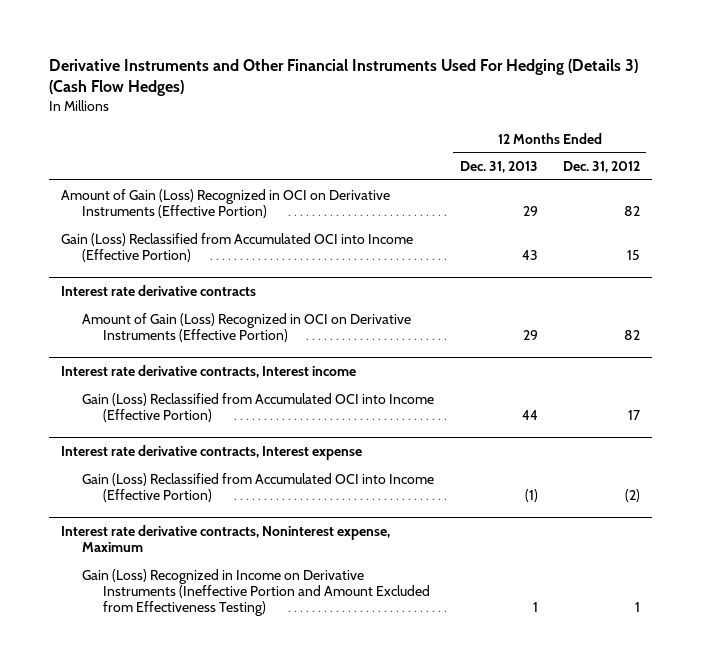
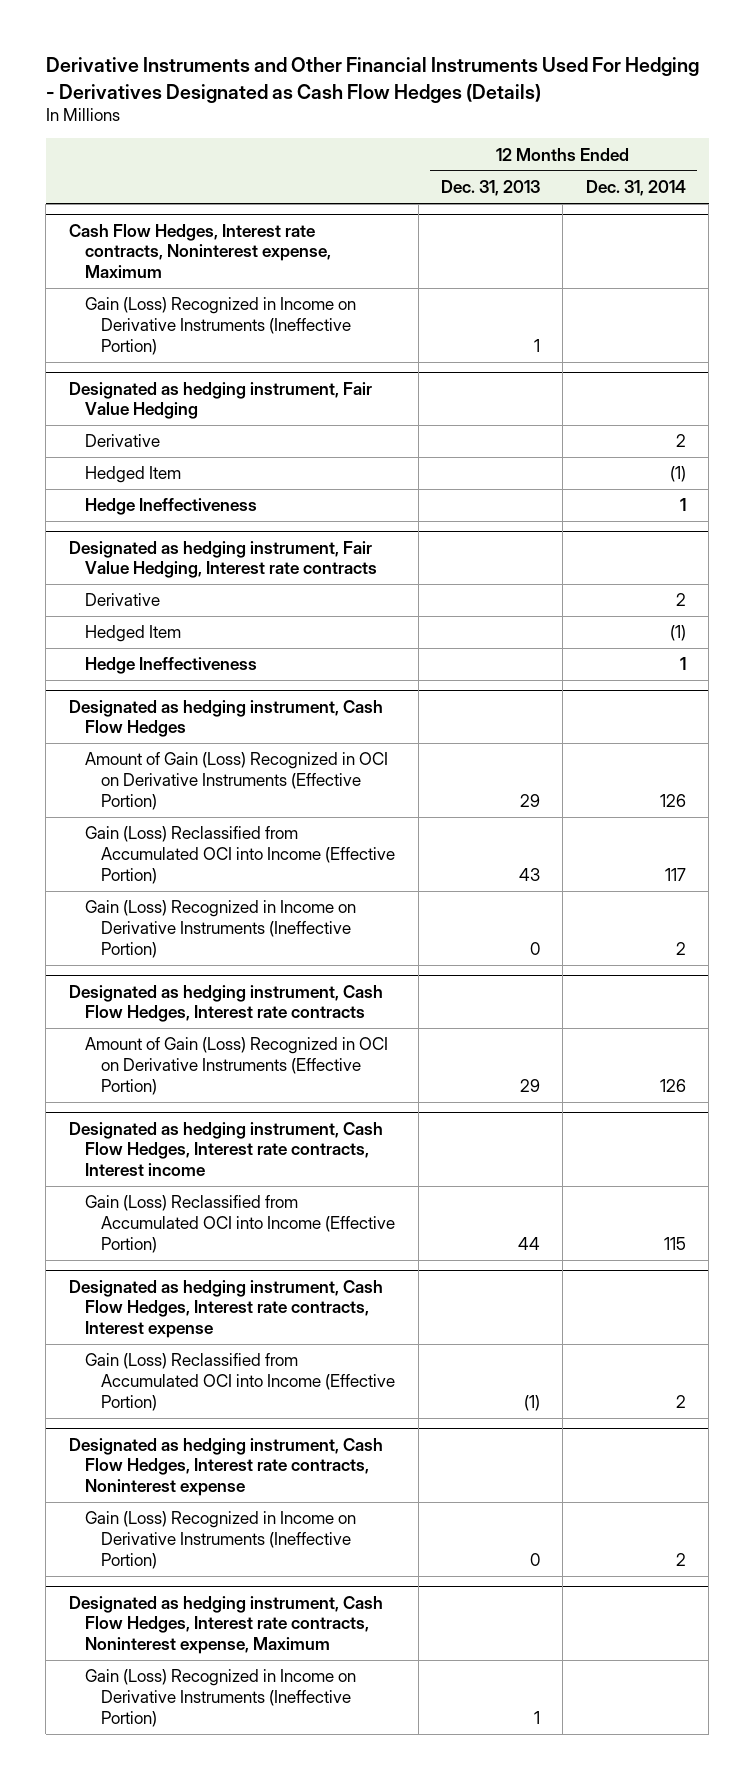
[48,58,638,97] Derivative Instruments and Other Financial Instruments Used For Hedging (Details 3) (Cash Flow Hedges) -> [45,57,699,103] Derivative Instruments and Other Financial Instruments Used For Hedging - Derivatives Designated as Cash Flow Hedges (Details)
[562,160,640,173] Dec. 31, 2012 -> none
none -> [585,180,686,197] Dec. 31, 2014
none -> [68,223,331,278] Cash Flow Hedges, Interest rate contracts, Noninterest expense, Maximum
none -> [84,297,356,355] Gain (Loss) Recognized in Income on Derivative Instruments (Ineffective Portion)
none -> [68,381,372,420] Designated as hedging instrument, Fair Value Hedging
none -> [84,434,160,448] Derivative
none -> [84,466,181,484] Hedged Item
none -> [84,498,257,516] Hedge Ineffectiveness
none -> [68,540,377,579] Designated as hedging instrument, Fair Value Hedging, Interest rate contracts
none -> [84,593,160,607] Derivative
none -> [84,625,181,643] Hedged Item
none -> [84,657,257,675] Hedge Ineffectiveness
none -> [68,699,383,738] Designated as hedging instrument, Cash Flow Hedges
[61,284,257,296] Interest rate derivative contracts -> none
none -> [84,900,356,958] Gain (Loss) Recognized in Income on Derivative Instruments (Ineffective Portion)
none -> [68,984,383,1023] Designated as hedging instrument, Cash Flow Hedges, Interest rate contracts
[61,364,357,378] Interest rate derivative contracts, Interest income -> none
none -> [68,1121,383,1176] Designated as hedging instrument, Cash Flow Hedges, Interest rate contracts, Interest income
[61,444,363,460] Interest rate derivative contracts, Interest expense -> none
none -> [68,1279,383,1338] Designated as hedging instrument, Cash Flow Hedges, Interest rate contracts, Interest expense
[61,524,391,553] Interest rate derivative contracts, Noninterest expense, Maximum -> none
none -> [68,1437,383,1496] Designated as hedging instrument, Cash Flow Hedges, Interest rate contracts, Noninterest expense
[82,568,431,617] Gain (Loss) Recognized in Income on Derivative Instruments (Ineffective Portion and Amount Excluded from Effectiveness Testing) -> [84,1511,356,1569] Gain (Loss) Recognized in Income on Derivative Instruments (Ineffective Portion)
[532,602,538,613] 1 -> [529,1552,540,1566] 0
none -> [68,1595,383,1654] Designated as hedging instrument, Cash Flow Hedges, Interest rate contracts, Noninterest expense, Maximum
none -> [84,1669,356,1727] Gain (Loss) Recognized in Income on Derivative Instruments (Ineffective Portion)

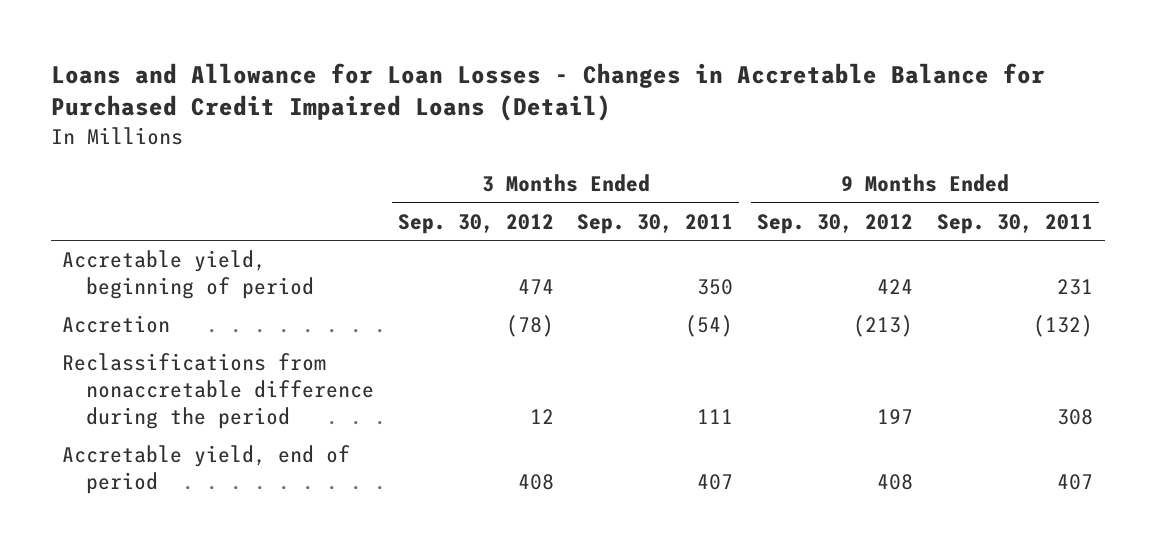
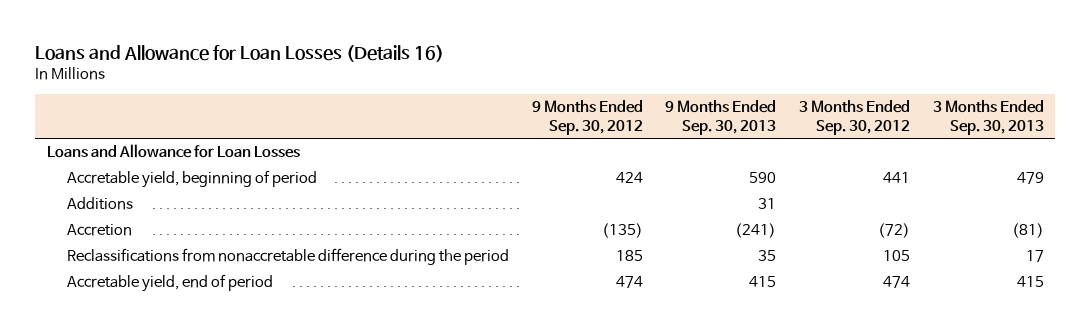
[50,62,1045,122] Loans and Allowance for Loan Losses - Changes in Accretable Balance for Purchased Credit Impaired Loans (Detail) -> [35,44,445,62] Loans and Allowance for Loan Losses (Details 16)
[577,213,734,234] Sep. 30, 2011 -> none
[937,213,1094,234] Sep. 30, 2011 -> none
none -> [665,100,777,135] 9 Months Ended Sep. 30, 2013
none -> [932,100,1044,135] 3 Months Ended Sep. 30, 2013
none -> [46,144,300,159] Loans and Allowance for Loan Losses
[517,279,554,295] 474 -> [883,172,911,184] 441
none -> [67,197,134,211] Additions
[505,315,554,338] (78) -> [878,223,911,239] (72)
[853,315,914,338] (213) -> [601,223,643,239] (135)
[529,409,554,425] 12 -> [883,250,911,262] 105
[877,409,914,425] 197 -> [615,250,643,262] 185
[517,474,554,491] 408 -> [883,276,911,289] 474
[877,474,914,491] 408 -> [615,276,643,289] 474

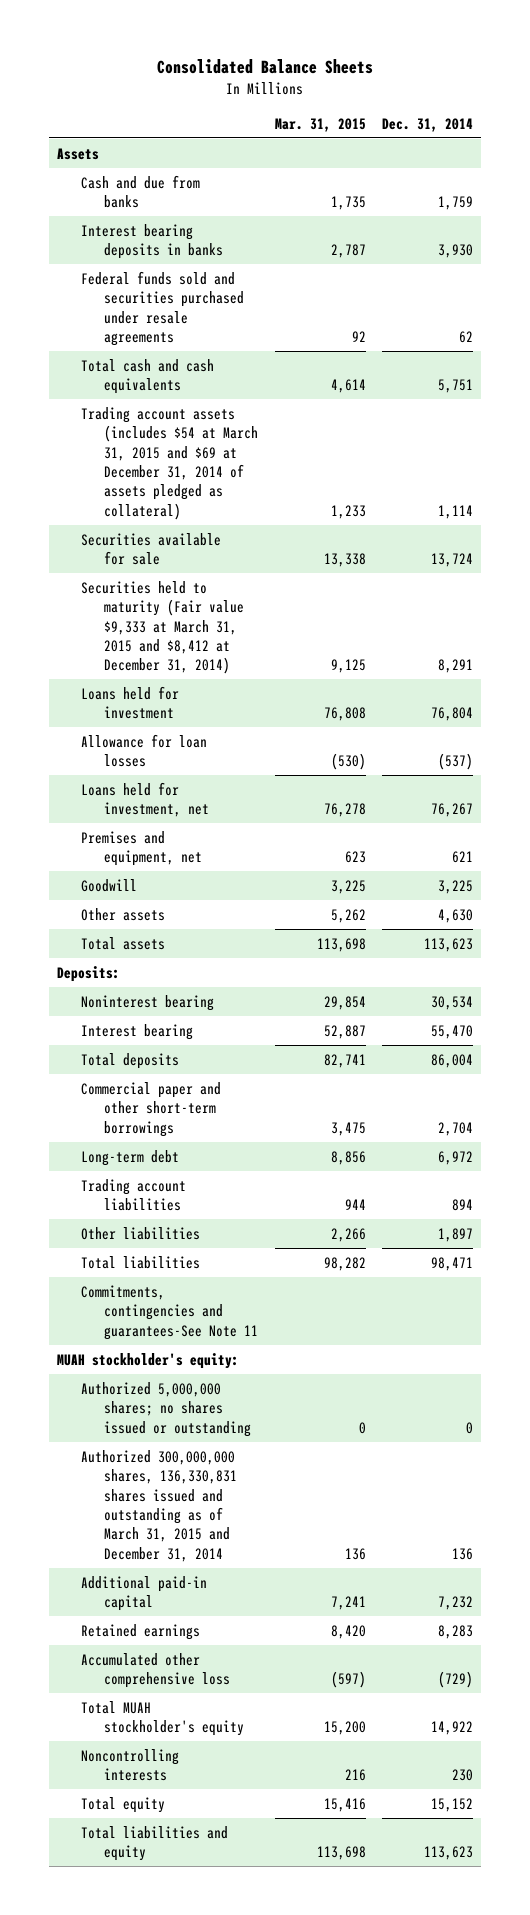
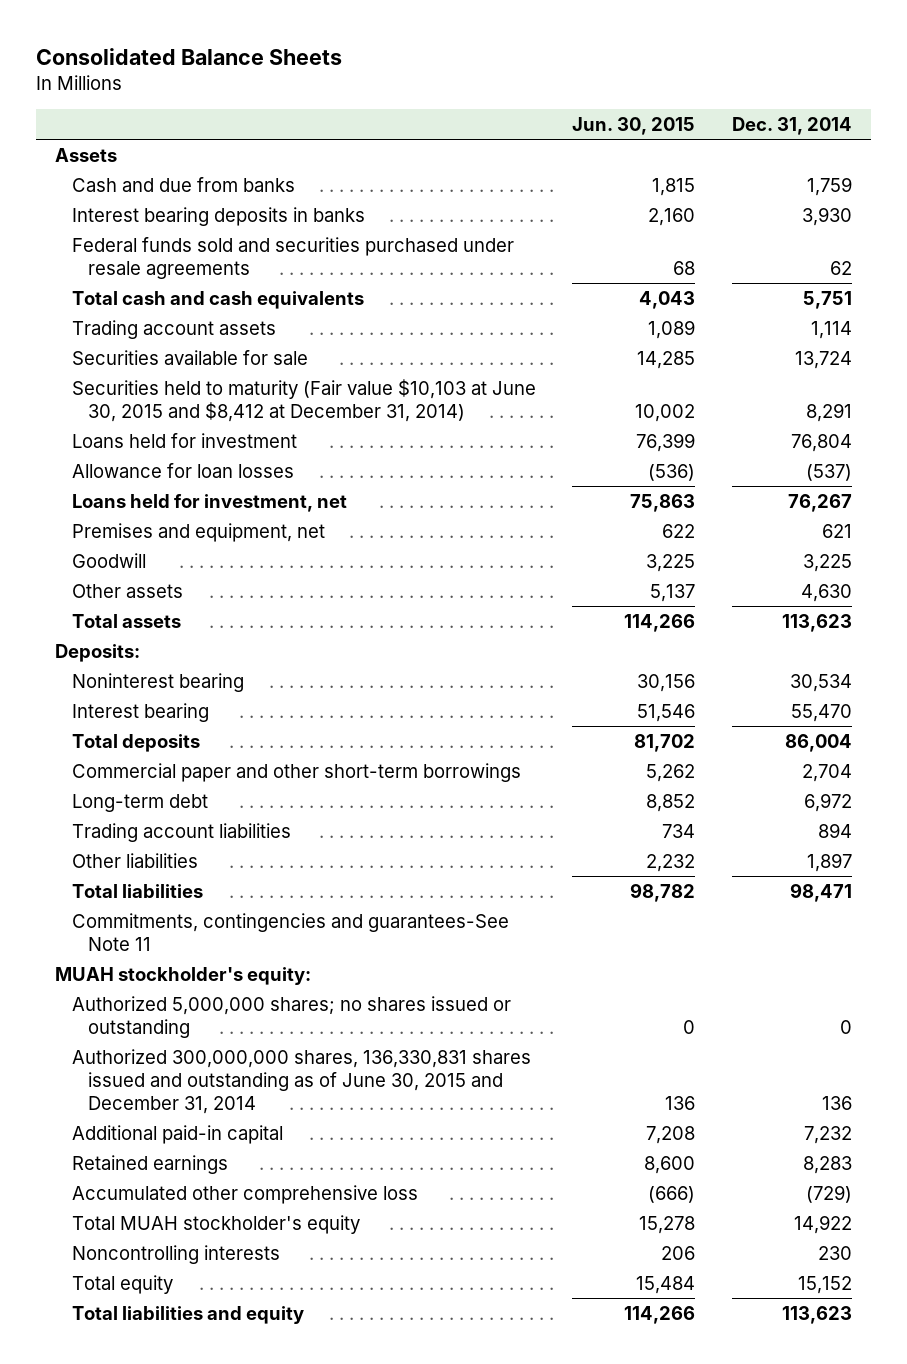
[274,117,366,132] Mar. 31, 2015 -> none
none -> [572,117,696,136] Jun. 30, 2015
[80,406,259,520] Trading account assets (includes $54 at March 31, 2015 and $69 at December 31, 2014 of assets pledged as collateral) -> [71,319,276,339] Trading account assets
[80,580,245,675] Securities held to maturity (Fair value $9,333 at March 31, 2015 and $8,412 at December 31, 2014) -> [71,378,536,422] Securities held to maturity (Fair value $10,103 at June 30, 2015 and $8,412 at December 31, 2014)
[80,1449,238,1562] Authorized 300,000,000 shares, 136,330,831 shares issued and outstanding as of March 31, 2015 and December 31, 2014 -> [71,1048,531,1114] Authorized 300,000,000 shares, 136,330,831 shares issued and outstanding as of June 30, 2015 and December 31, 2014

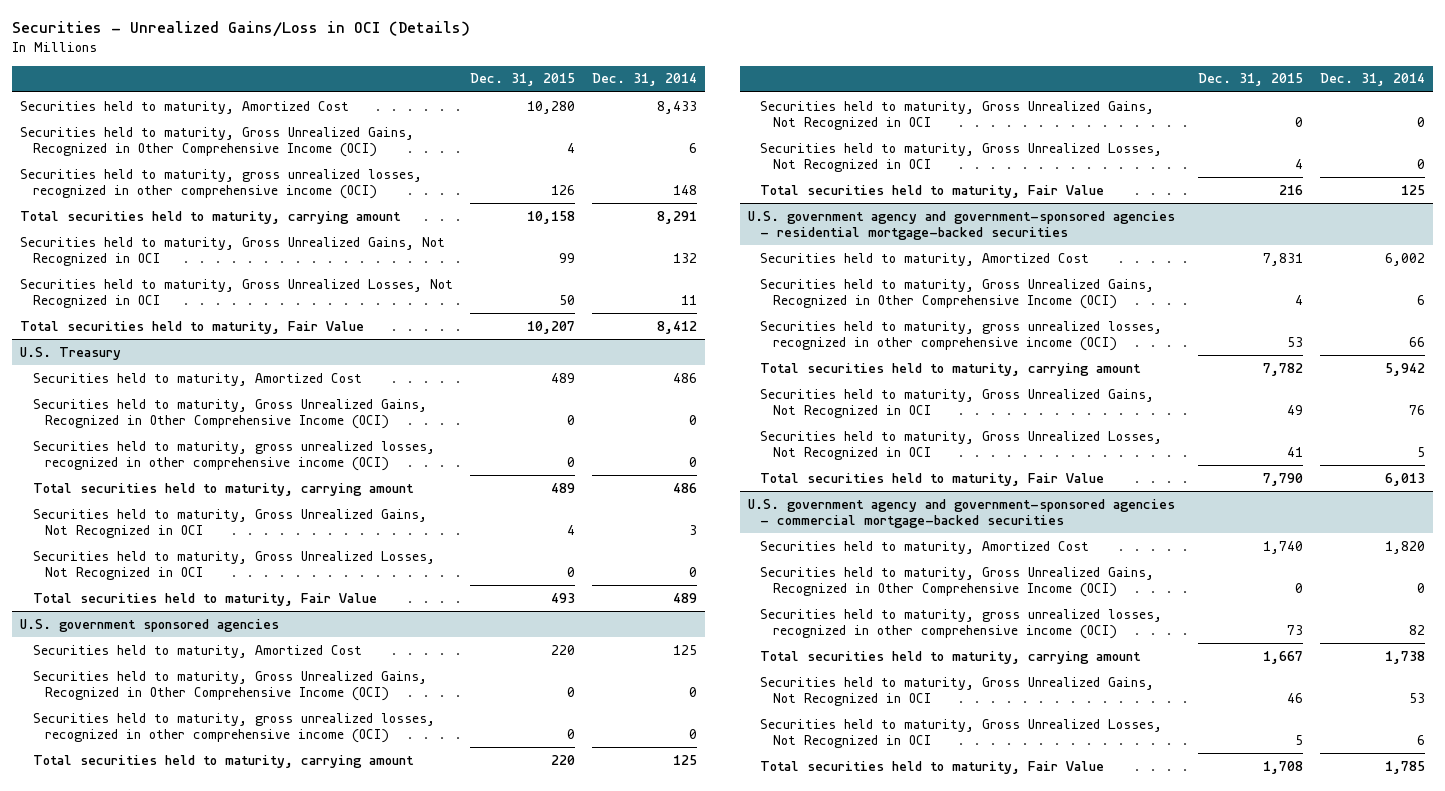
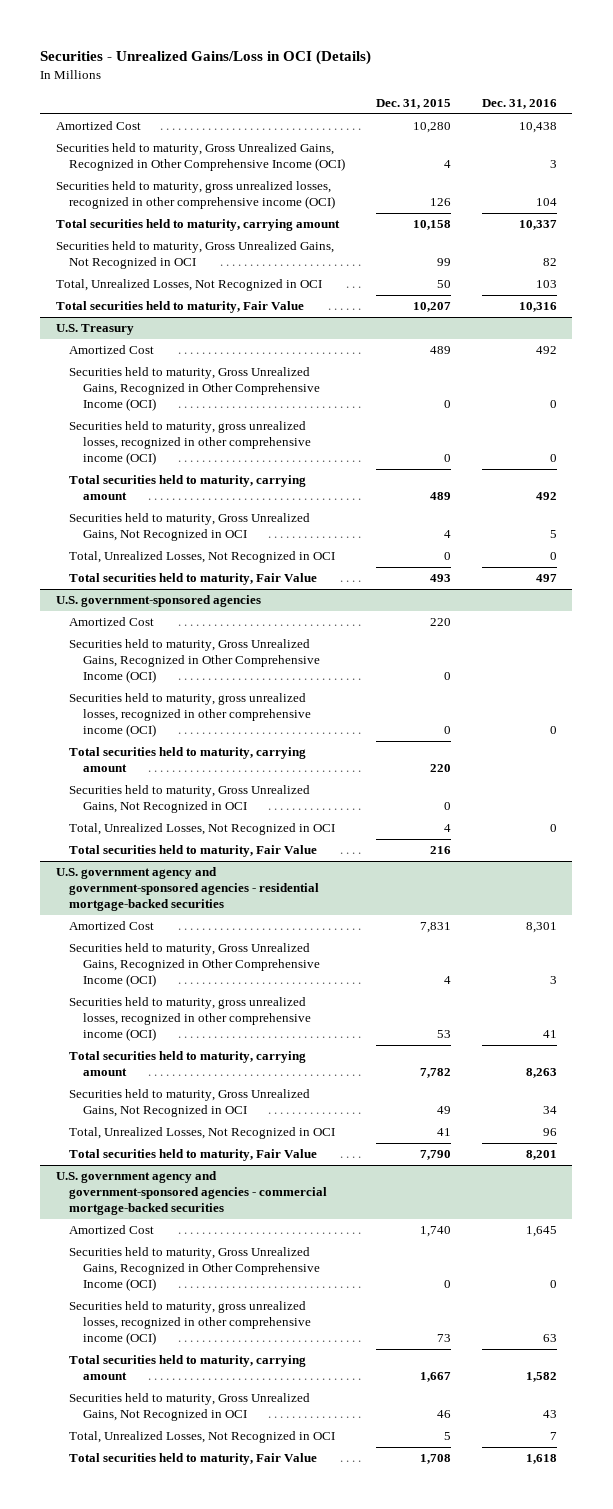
[591,73,697,87] Dec. 31, 2014 -> none
none -> [481,98,557,109] Dec. 31, 2016
[20,100,350,114] Securities held to maturity, Amortized Cost -> [55,121,141,131] Amortized Cost
[20,278,454,309] Securities held to maturity, Gross Unrealized Losses, Not Recognized in OCI -> [55,279,322,292] Total, Unrealized Losses, Not Recognized in OCI
[32,372,362,386] Securities held to maturity, Amortized Cost -> [69,345,155,355] Amortized Cost
[32,550,435,581] Securities held to maturity, Gross Unrealized Losses, Not Recognized in OCI -> [69,551,336,564] Total, Unrealized Losses, Not Recognized in OCI
[20,618,280,632] U.S. government sponsored agencies -> [55,595,261,608] U.S. government-sponsored agencies
[32,644,362,658] Securities held to maturity, Amortized Cost -> [69,617,155,627] Amortized Cost
[760,142,1163,173] Securities held to maturity, Gross Unrealized Losses, Not Recognized in OCI -> [69,823,336,836] Total, Unrealized Losses, Not Recognized in OCI
[760,252,1090,266] Securities held to maturity, Amortized Cost -> [69,921,155,931] Amortized Cost
[760,430,1163,461] Securities held to maturity, Gross Unrealized Losses, Not Recognized in OCI -> [69,1127,336,1140] Total, Unrealized Losses, Not Recognized in OCI
[760,540,1090,554] Securities held to maturity, Amortized Cost -> [69,1225,155,1235] Amortized Cost
[760,718,1163,749] Securities held to maturity, Gross Unrealized Losses, Not Recognized in OCI -> [69,1431,336,1444] Total, Unrealized Losses, Not Recognized in OCI

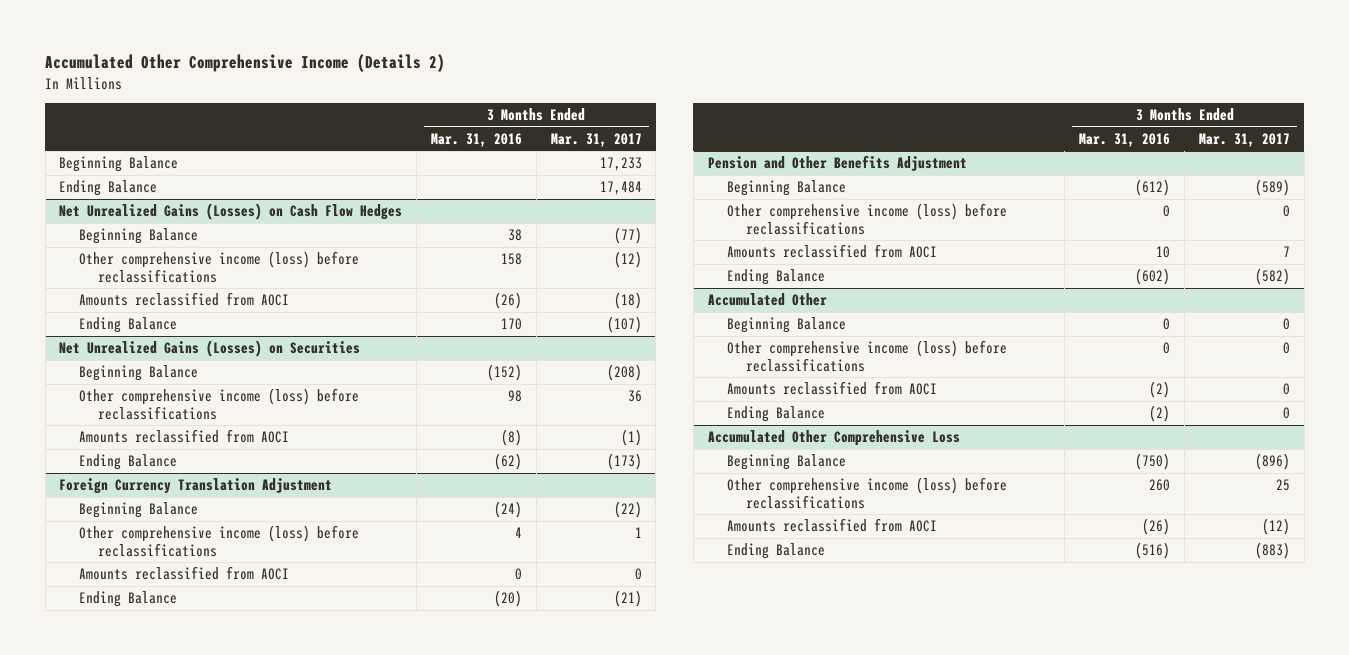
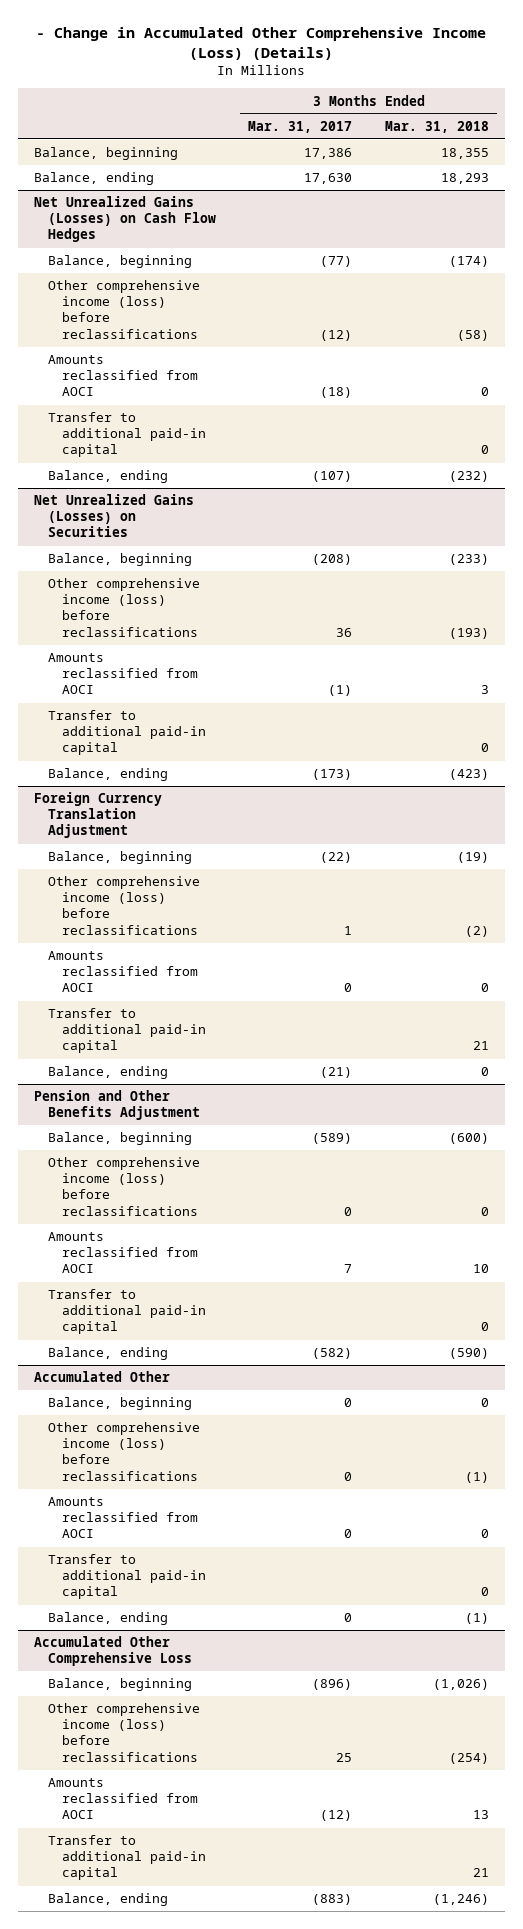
[45,54,446,73] Accumulated Other Comprehensive Income (Details 2) -> [36,26,487,60] - Change in Accumulated Other Comprehensive Income (Loss) (Details)
[430,132,522,147] Mar. 31, 2016 -> none
none -> [384,120,489,133] Mar. 31, 2018
[59,155,179,172] Beginning Balance -> [33,147,178,161] Balance, beginning
[599,156,642,171] 17,233 -> [304,148,353,160] 17,386
[59,179,158,196] Ending Balance -> [33,172,154,186] Balance, ending
[599,180,642,195] 17,484 -> [304,173,353,185] 17,630
[78,227,198,244] Beginning Balance -> [48,255,193,269] Balance, beginning
none -> [48,412,207,458] Transfer to additional paid-in capital
[78,316,177,333] Ending Balance -> [48,470,169,484] Balance, ending
[78,364,198,381] Beginning Balance -> [48,553,193,567] Balance, beginning
none -> [48,710,207,756] Transfer to additional paid-in capital
[78,453,177,470] Ending Balance -> [48,768,169,782] Balance, ending
[78,501,198,518] Beginning Balance -> [48,851,193,865] Balance, beginning
none -> [48,1008,207,1054] Transfer to additional paid-in capital
[78,590,177,607] Ending Balance -> [48,1066,169,1080] Balance, ending
[726,179,846,196] Beginning Balance -> [48,1132,193,1146] Balance, beginning
none -> [48,1289,207,1335] Transfer to additional paid-in capital
[726,268,825,285] Ending Balance -> [48,1347,169,1361] Balance, ending
[726,316,846,333] Beginning Balance -> [48,1397,193,1411] Balance, beginning
none -> [48,1554,207,1600] Transfer to additional paid-in capital
[726,405,825,422] Ending Balance -> [48,1612,169,1626] Balance, ending
[726,453,846,470] Beginning Balance -> [48,1678,193,1692] Balance, beginning
none -> [48,1835,207,1881] Transfer to additional paid-in capital
[726,542,825,559] Ending Balance -> [48,1893,169,1907] Balance, ending

